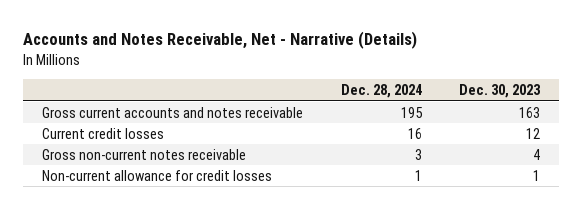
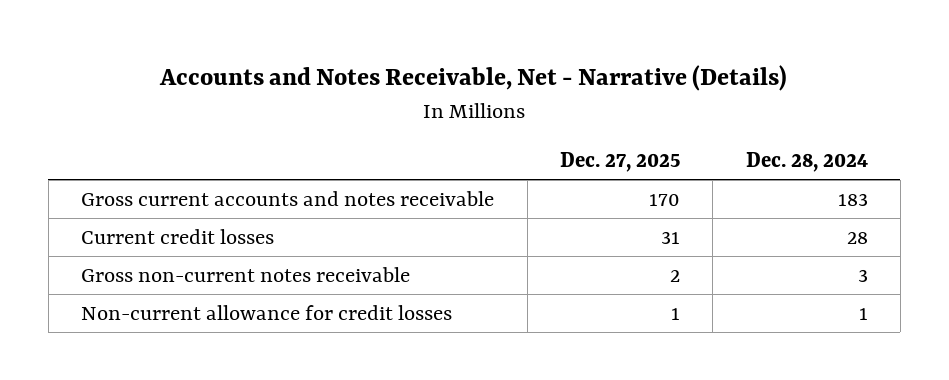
[459,84,542,99] Dec. 30, 2023 -> none
none -> [559,152,680,173] Dec. 27, 2025
[400,106,423,118] 195 -> [837,192,868,206] 183
[407,127,422,139] 16 -> [846,231,868,244] 28

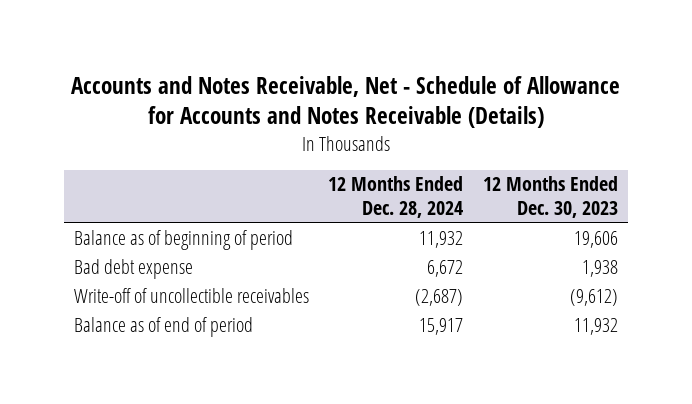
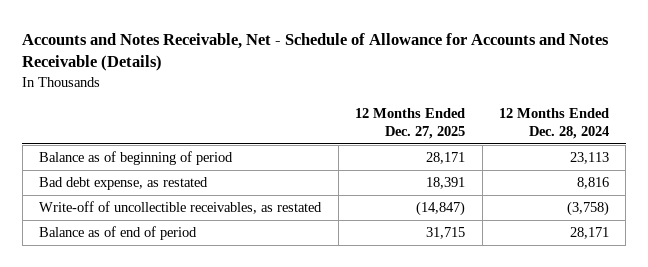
[483,176,619,219] 12 Months Ended Dec. 30, 2023 -> none
none -> [355,108,466,139] 12 Months Ended Dec. 27, 2025
[419,231,464,249] 11,932 -> [569,152,609,165] 23,113
[73,259,193,280] Bad debt expense -> [39,177,209,191] Bad debt expense, as restated
[427,260,464,278] 6,672 -> [576,177,609,190] 8,816
[73,288,309,304] Write-off of uncollectible receivables -> [39,201,323,215] Write-off of uncollectible receivables, as restated
[415,289,464,307] (2,687) -> [566,201,609,217] (3,758)
[419,318,464,336] 15,917 -> [569,227,609,240] 28,171

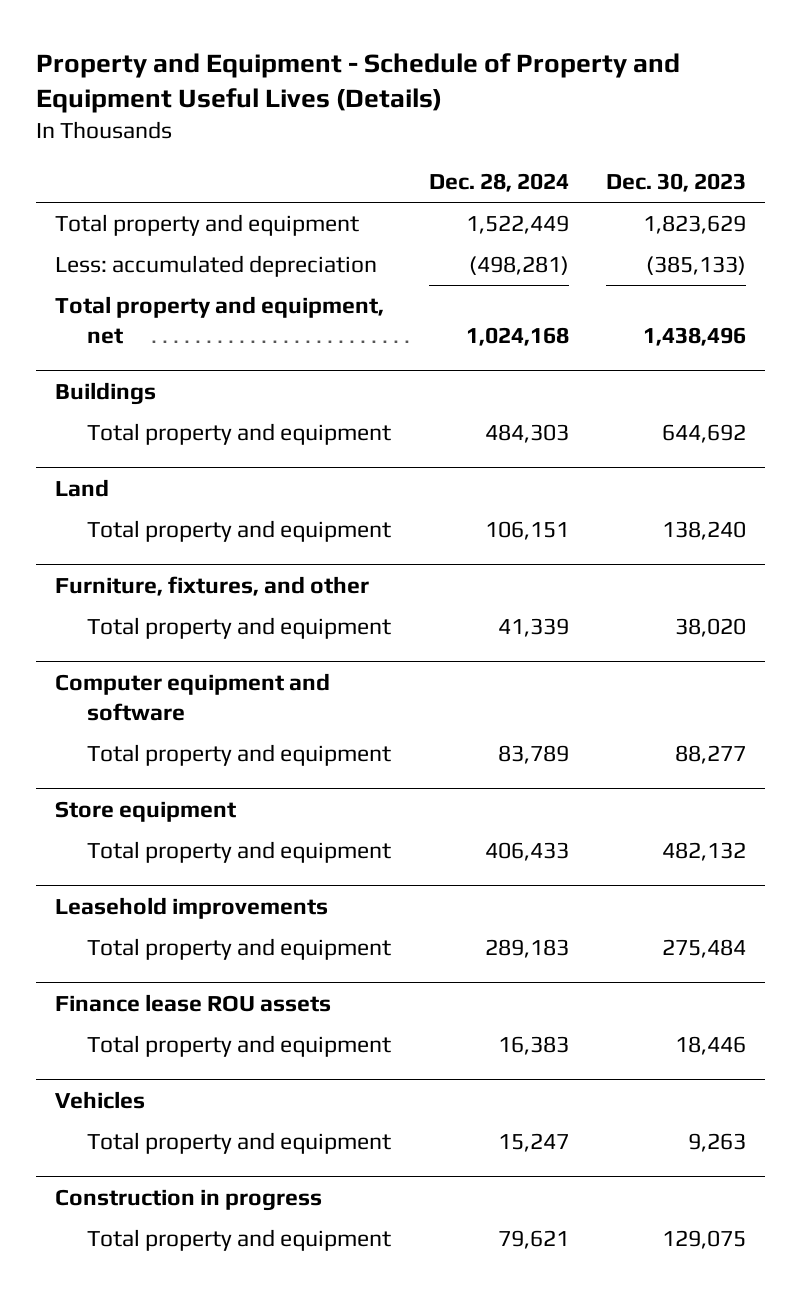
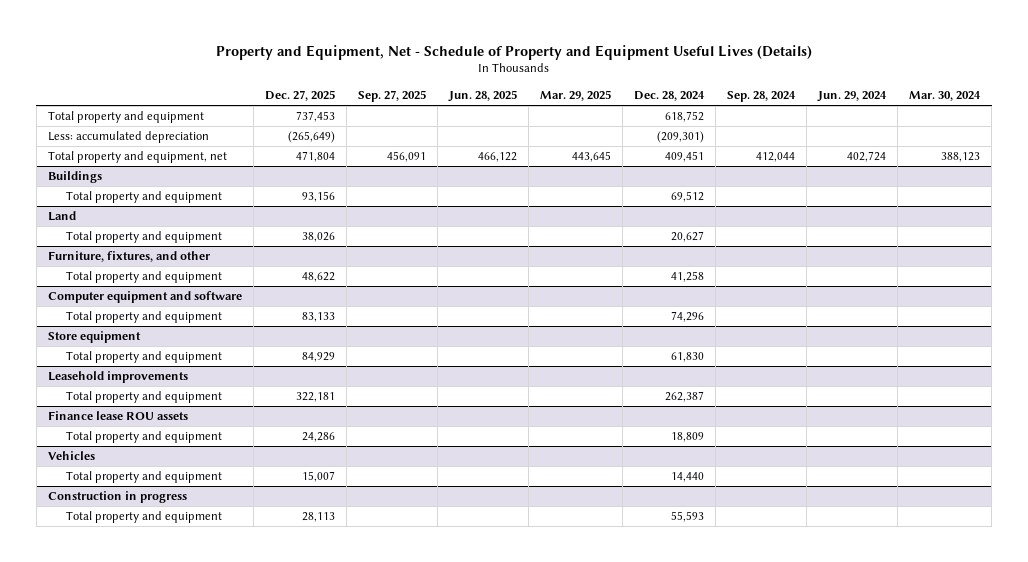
[36,52,681,114] Property and Equipment - Schedule of Property and Equipment Useful Lives (Details) -> [216,44,813,60] Property and Equipment, Net - Schedule of Property and Equipment Useful Lives (Details)
[606,173,747,193] Dec. 30, 2023 -> none
none -> [264,90,335,102] Dec. 27, 2025
none -> [358,90,427,103] Sep. 27, 2025
none -> [448,90,518,103] Jun. 28, 2025
none -> [540,90,612,102] Mar. 29, 2025
none -> [727,91,797,103] Sep. 28, 2024
none -> [817,91,888,103] Jun. 29, 2024
none -> [909,91,982,102] Mar. 30, 2024
[465,214,569,234] 1,522,449 -> [665,111,705,123] 618,752
[468,255,569,275] (498,281) -> [657,131,705,144] (209,301)
[465,326,569,346] 1,024,168 -> [665,151,705,163] 409,451
[484,423,569,443] 484,303 -> [671,191,705,203] 69,512
[484,520,569,540] 106,151 -> [671,231,705,243] 20,627
[497,617,569,637] 41,339 -> [671,271,705,283] 41,258
[497,744,569,764] 83,789 -> [671,311,705,323] 74,296
[484,841,569,861] 406,433 -> [671,352,705,363] 61,830
[484,938,569,958] 289,183 -> [665,391,705,403] 262,387
[497,1035,569,1055] 16,383 -> [671,432,705,443] 18,809
[497,1132,569,1152] 15,247 -> [671,472,705,483] 14,440
[497,1229,569,1249] 79,621 -> [671,511,705,523] 55,593

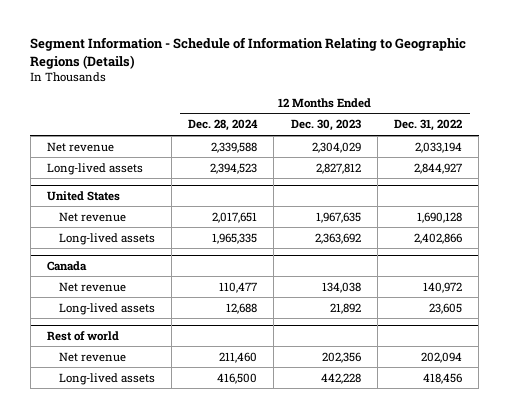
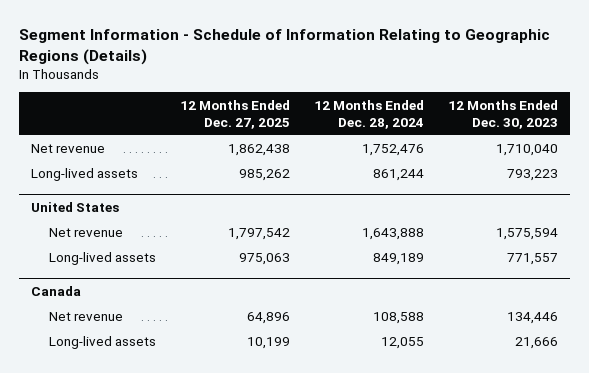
[394,119,463,132] Dec. 31, 2022 -> none
none -> [179,99,290,129] 12 Months Ended Dec. 27, 2025
[211,141,258,153] 2,339,588 -> [361,144,424,157] 1,752,476
[311,141,361,153] 2,304,029 -> [496,144,559,157] 1,710,040
[210,162,258,174] 2,394,523 -> [372,169,424,182] 861,244
[315,162,361,174] 2,827,812 -> [507,169,559,182] 793,223
[212,211,258,223] 2,017,651 -> [361,228,424,241] 1,643,888
[315,211,361,223] 1,967,635 -> [496,228,559,241] 1,575,594
[212,232,258,244] 1,965,335 -> [372,253,424,266] 849,189
[314,232,361,244] 2,363,692 -> [507,253,559,266] 771,557
[47,330,120,341] Rest of world -> none
[58,351,126,362] Net revenue -> none
[58,372,155,385] Long-lived assets -> none
[219,281,258,293] 110,477 -> [372,312,424,325] 108,588
[321,281,361,293] 134,038 -> [507,312,559,325] 134,446
[226,302,258,314] 12,688 -> [380,337,424,350] 12,055
[329,302,361,314] 21,892 -> [515,337,559,350] 21,666

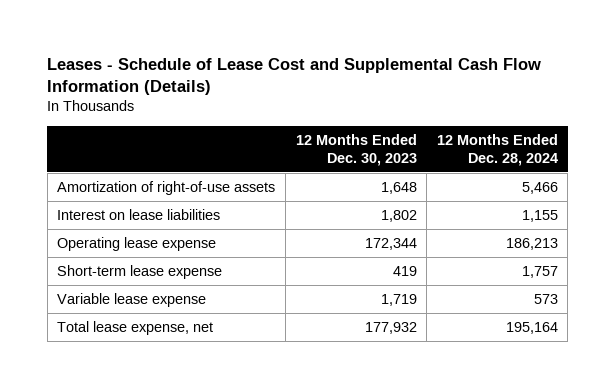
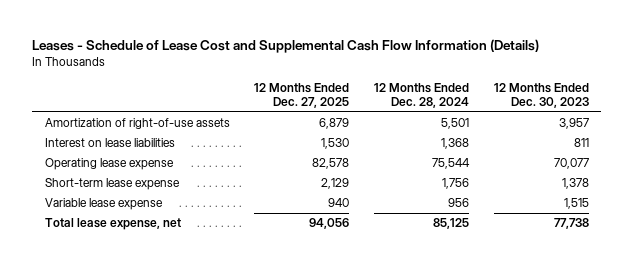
none -> [254,83,350,109] 12 Months Ended Dec. 27, 2025
[380,181,417,194] 1,648 -> [558,118,589,130] 3,957
[521,181,558,194] 5,466 -> [441,118,470,130] 5,501
[380,209,417,222] 1,802 -> [573,138,589,148] 811
[521,209,558,222] 1,155 -> [441,138,470,150] 1,368
[364,237,417,250] 172,344 -> [553,158,589,170] 70,077
[505,237,558,250] 186,213 -> [432,158,471,170] 75,544
[392,265,417,276] 419 -> [561,178,589,190] 1,378
[521,265,558,278] 1,757 -> [442,178,470,190] 1,756
[380,293,417,306] 1,719 -> [563,198,589,210] 1,515
[533,293,558,304] 573 -> [448,198,470,208] 956
[364,321,417,334] 177,932 -> [553,218,589,230] 77,738
[505,321,558,334] 195,164 -> [433,218,470,230] 85,125

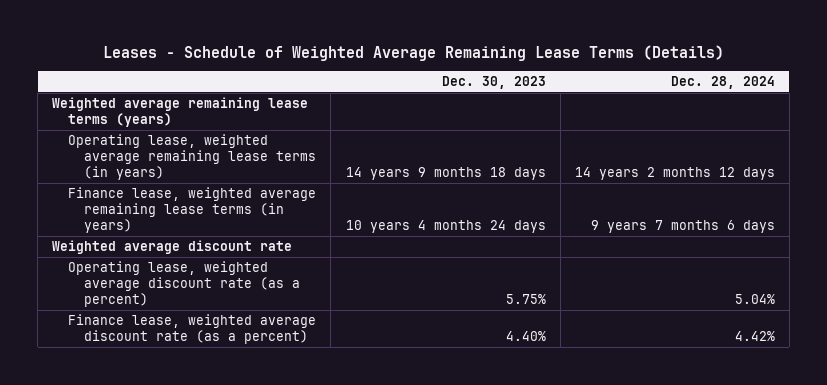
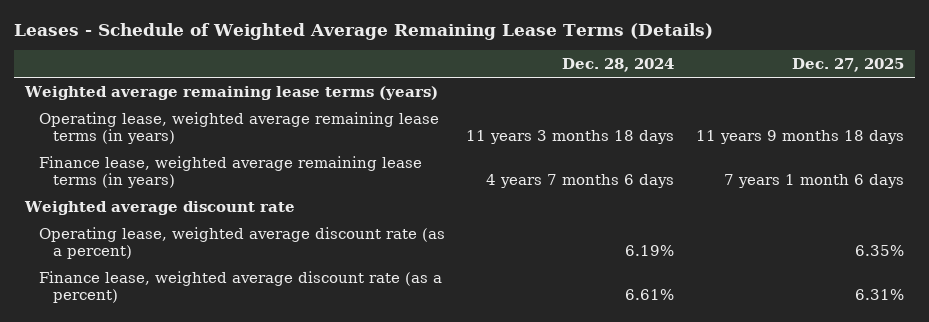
[441,75,546,89] Dec. 30, 2023 -> none
none -> [792,58,905,73] Dec. 27, 2025
[574,167,775,181] 14 years 2 months 12 days -> [466,130,675,145] 11 years 3 months 18 days
[590,220,775,234] 9 years 7 months 6 days -> [486,174,675,189] 4 years 7 months 6 days
[734,294,775,305] 5.04% -> [625,245,675,257] 6.19%
[734,331,775,342] 4.42% -> [625,289,675,301] 6.61%

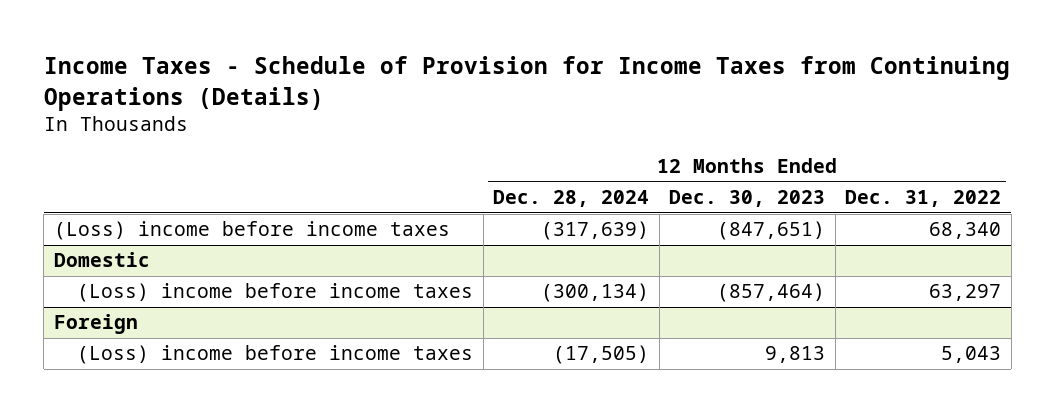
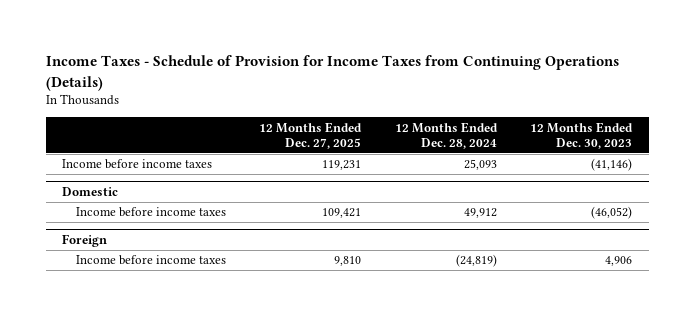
[845,190,1002,208] Dec. 31, 2022 -> none
none -> [259,121,363,149] 12 Months Ended Dec. 27, 2025
[53,221,450,241] (Loss) income before income taxes -> [62,159,213,170] Income before income taxes
[541,221,650,241] (317,639) -> [463,159,497,171] 25,093
[717,221,826,241] (847,651) -> [591,158,633,172] (41,146)
[77,283,474,303] (Loss) income before income taxes -> [75,207,226,218] Income before income taxes
[541,283,650,303] (300,134) -> [463,208,497,219] 49,912
[717,283,826,303] (857,464) -> [591,206,633,220] (46,052)
[77,345,474,365] (Loss) income before income taxes -> [75,255,226,266] Income before income taxes
[553,345,650,365] (17,505) -> [455,254,497,268] (24,819)
[765,346,826,364] 9,813 -> [605,256,633,267] 4,906

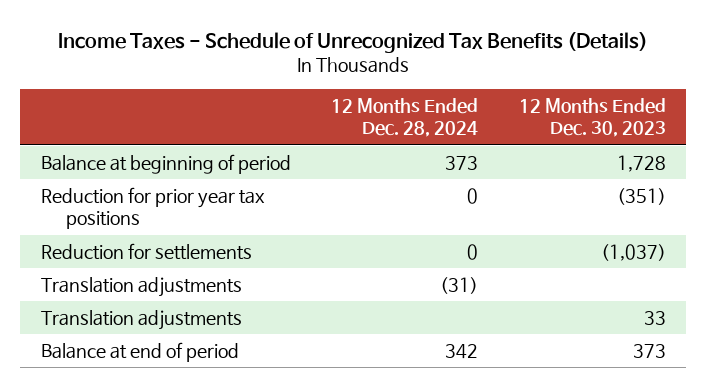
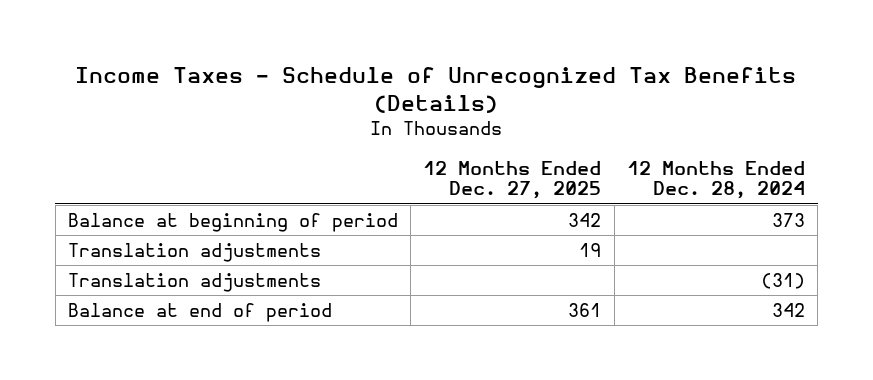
[518,97,666,138] 12 Months Ended Dec. 30, 2023 -> none
none -> [423,160,602,200] 12 Months Ended Dec. 27, 2025
[40,186,265,230] Reduction for prior year tax positions -> none
[40,242,252,260] Reduction for settlements -> none
[40,276,242,297] Translation adjustments -> [67,272,321,292] Translation adjustments

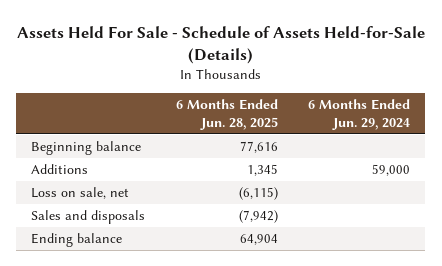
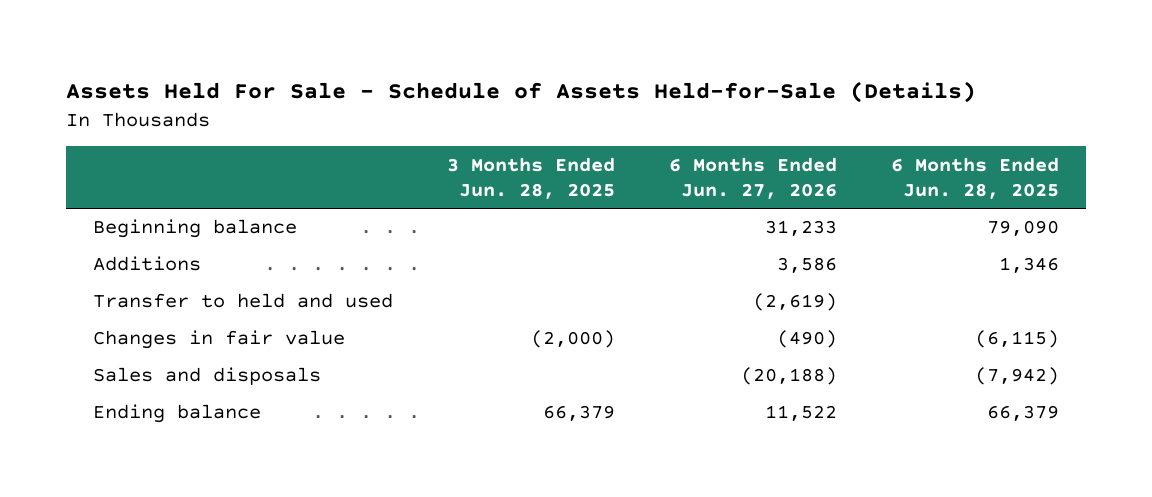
[308,99,411,130] 6 Months Ended Jun. 29, 2024 -> none
none -> [447,156,616,200] 3 Months Ended Jun. 28, 2025
none -> [669,156,838,200] 6 Months Ended Jun. 27, 2026
[239,140,278,153] 77,616 -> [987,220,1060,237] 79,090
[246,163,278,176] 1,345 -> [999,257,1060,274] 1,346
none -> [93,293,394,309] Transfer to held and used
[31,186,130,199] Loss on sale, net -> [93,330,346,350] Changes in fair value
[239,233,278,245] 64,904 -> [987,405,1060,422] 66,379

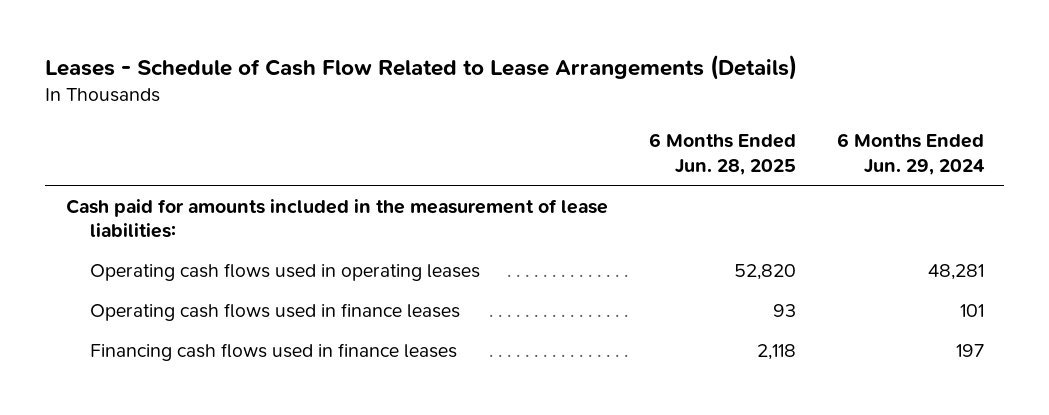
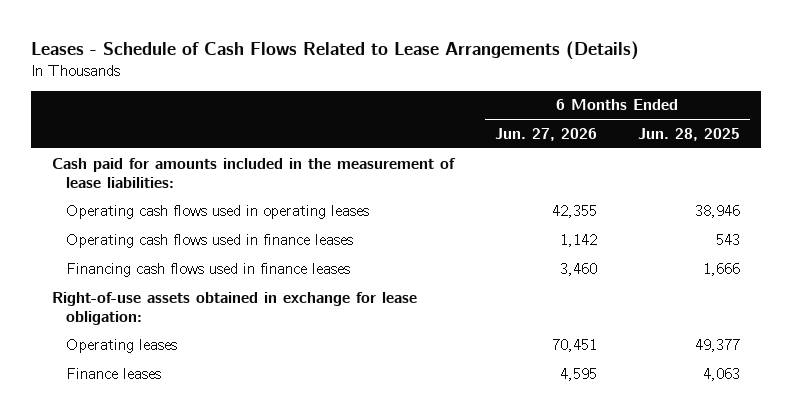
[44,55,797,81] Leases - Schedule of Cash Flow Related to Lease Arrangements (Details) -> [31,40,640,60] Leases - Schedule of Cash Flows Related to Lease Arrangements (Details)
[836,133,985,175] 6 Months Ended Jun. 29, 2024 -> none
none -> [494,127,597,141] Jun. 27, 2026
[733,263,796,280] 52,820 -> [694,204,740,218] 38,946
[772,303,796,317] 93 -> [715,233,740,245] 543
[756,343,796,360] 2,118 -> [702,262,740,276] 1,666
none -> [51,291,417,325] Right-of-use assets obtained in exchange for lease obligation:
none -> [65,338,177,353] Operating leases
none -> [65,367,161,379] Finance leases

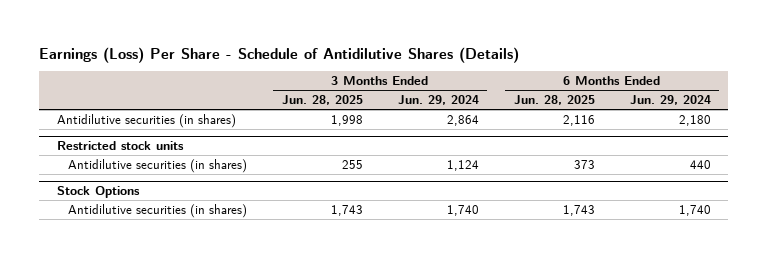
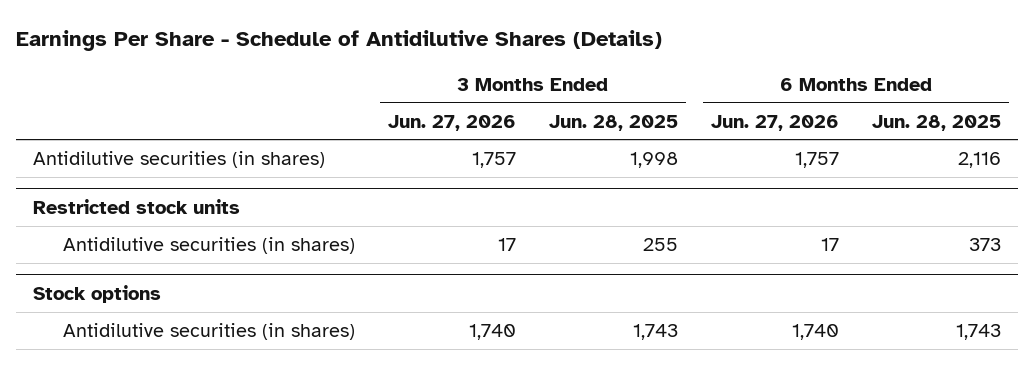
[39,46,520,63] Earnings (Loss) Per Share - Schedule of Antidilutive Shares (Details) -> [16,30,663,52] Earnings Per Share - Schedule of Antidilutive Shares (Details)
[397,95,479,106] Jun. 29, 2024 -> none
[629,95,711,106] Jun. 29, 2024 -> none
none -> [388,114,517,131] Jun. 27, 2026
none -> [711,114,840,131] Jun. 27, 2026
[56,186,140,199] Stock Options -> [33,284,162,303] Stock options

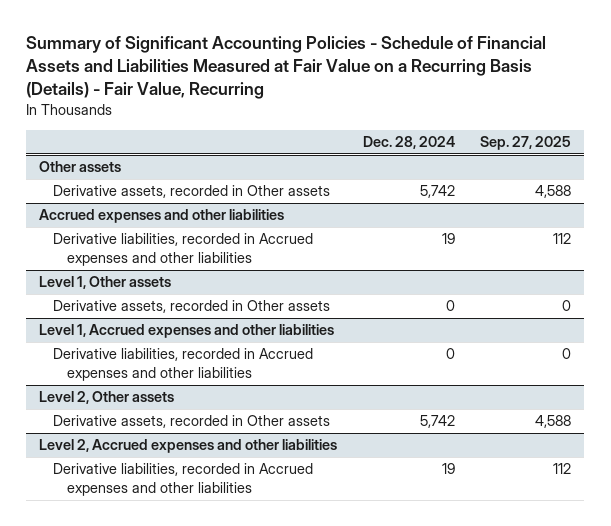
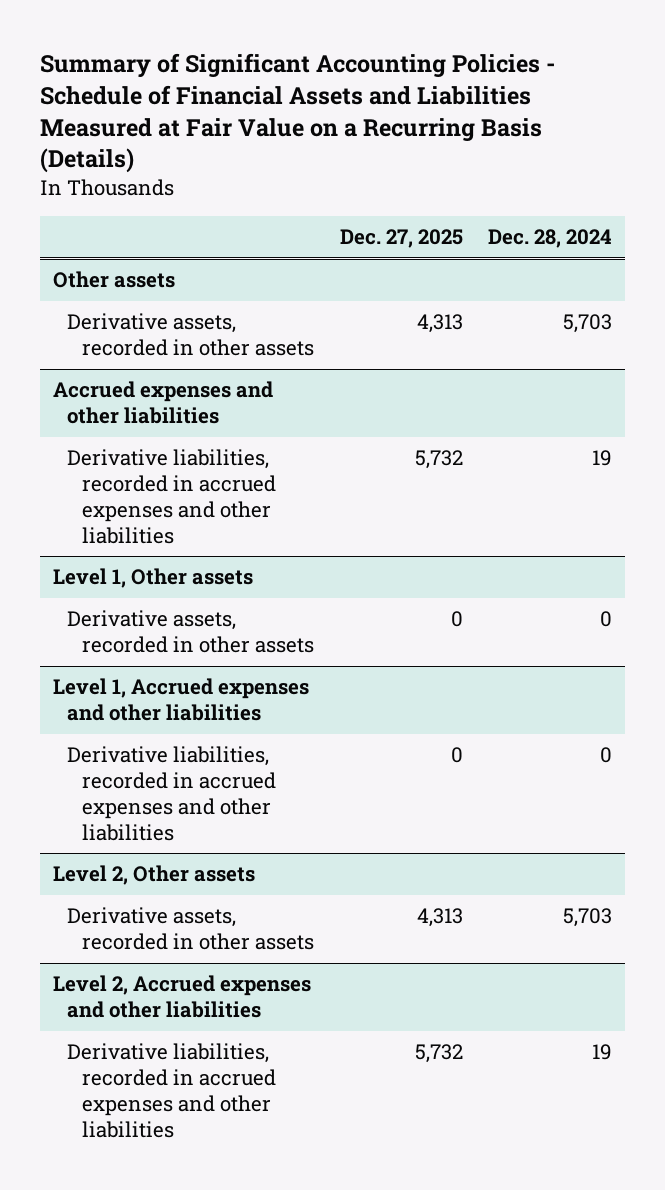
[26,36,547,100] Summary of Significant Accounting Policies - Schedule of Financial Assets and Liabilities Measured at Fair Value on a Recurring Basis (Details) - Fair Value, Recurring -> [39,52,555,174] Summary of Significant Accounting Policies - Schedule of Financial Assets and Liabilities Measured at Fair Value on a Recurring Basis (Details)
[480,136,572,151] Sep. 27, 2025 -> none
none -> [339,229,463,249] Dec. 27, 2025
[53,185,331,199] Derivative assets, recorded in Other assets -> [67,313,314,357] Derivative assets, recorded in other assets
[419,185,455,199] 5,742 -> [563,314,613,334] 5,703
[53,233,314,267] Derivative liabilities, recorded in Accrued expenses and other liabilities -> [67,449,276,544] Derivative liabilities, recorded in accrued expenses and other liabilities
[53,300,331,314] Derivative assets, recorded in Other assets -> [67,610,314,654] Derivative assets, recorded in other assets
[53,348,314,382] Derivative liabilities, recorded in Accrued expenses and other liabilities -> [67,746,276,841] Derivative liabilities, recorded in accrued expenses and other liabilities
[53,415,331,429] Derivative assets, recorded in Other assets -> [67,907,314,951] Derivative assets, recorded in other assets
[419,415,455,429] 5,742 -> [563,908,613,928] 5,703
[53,463,314,497] Derivative liabilities, recorded in Accrued expenses and other liabilities -> [67,1043,276,1138] Derivative liabilities, recorded in accrued expenses and other liabilities

